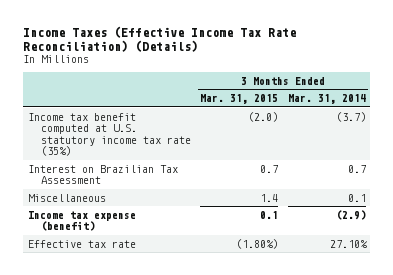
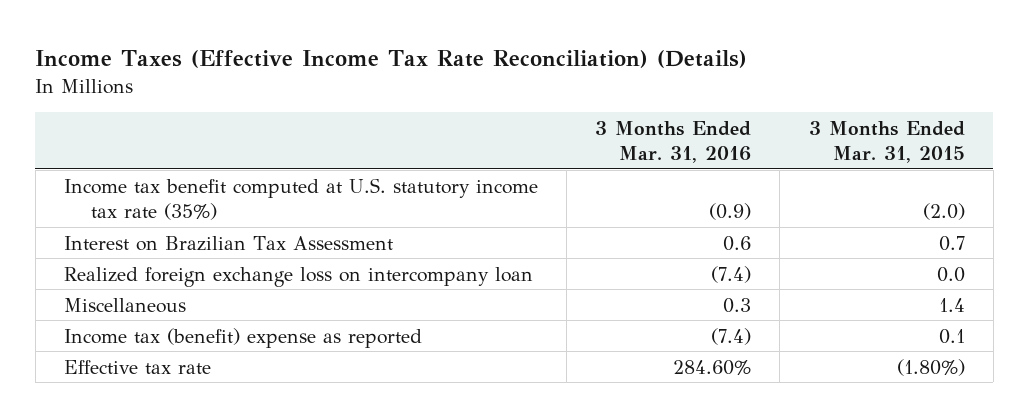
[287,94,366,105] Mar. 31, 2014 -> none
none -> [595,120,752,164] 3 Months Ended Mar. 31, 2016
none -> [63,266,533,287] Realized foreign exchange loss on intercompany loan
[27,210,136,232] Income tax expense (benefit) -> [63,327,422,348] Income tax (benefit) expense as reported

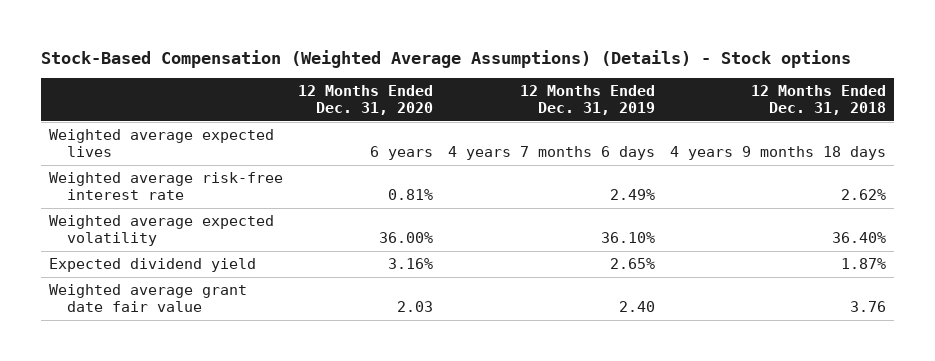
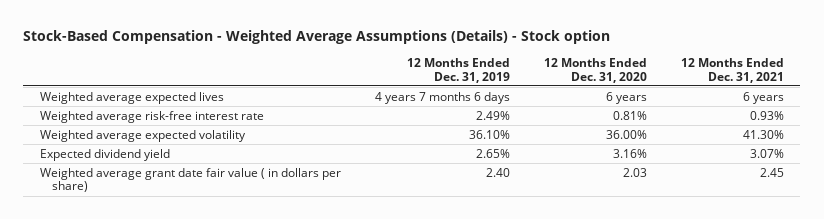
[41,49,852,68] Stock-Based Compensation (Weighted Average Assumptions) (Details) - Stock options -> [23,30,611,45] Stock-Based Compensation - Weighted Average Assumptions (Details) - Stock option
[751,85,887,116] 12 Months Ended Dec. 31, 2018 -> none
none -> [680,57,784,83] 12 Months Ended Dec. 31, 2021
[48,284,247,313] Weighted average grant date fair value -> [40,167,342,193] Weighted average grant date fair value ( in dollars per share)

